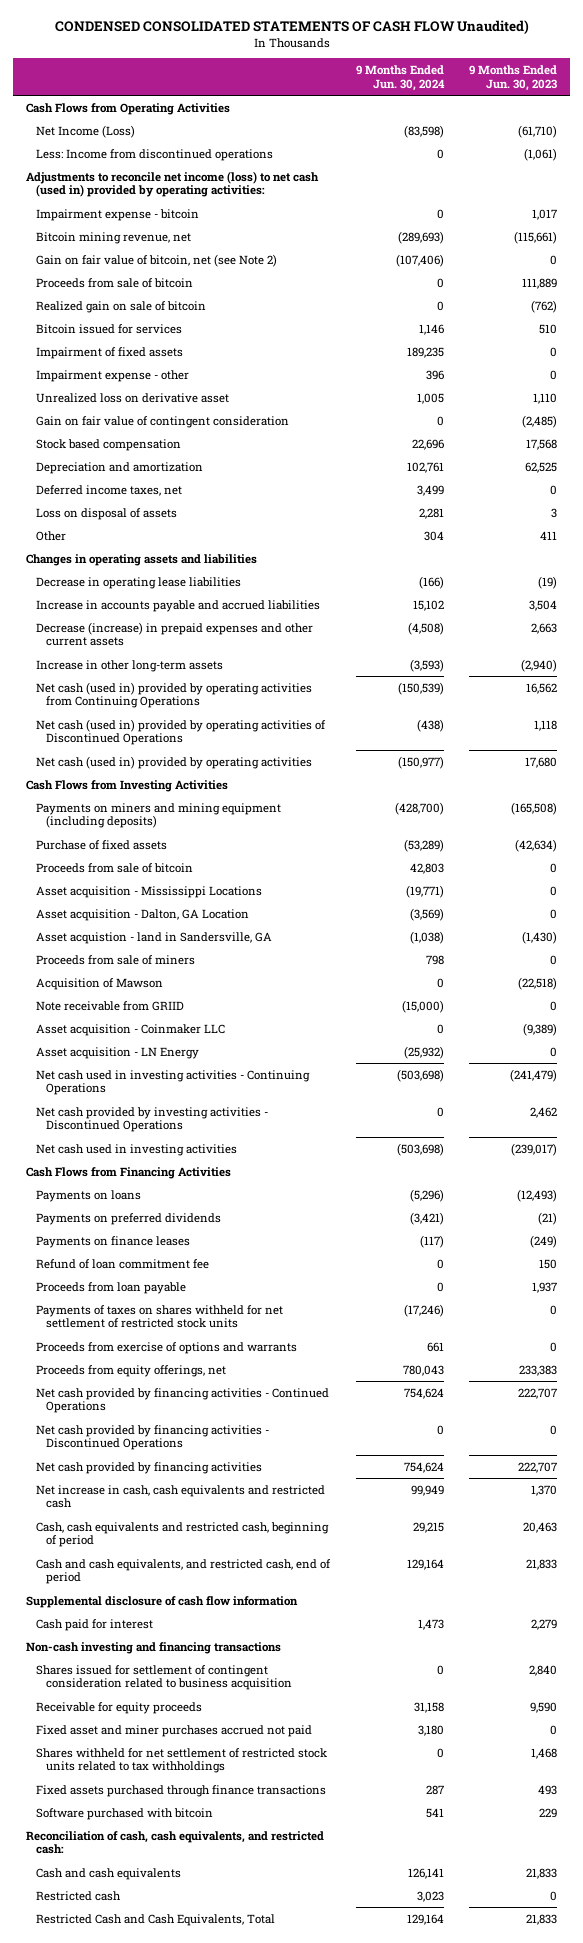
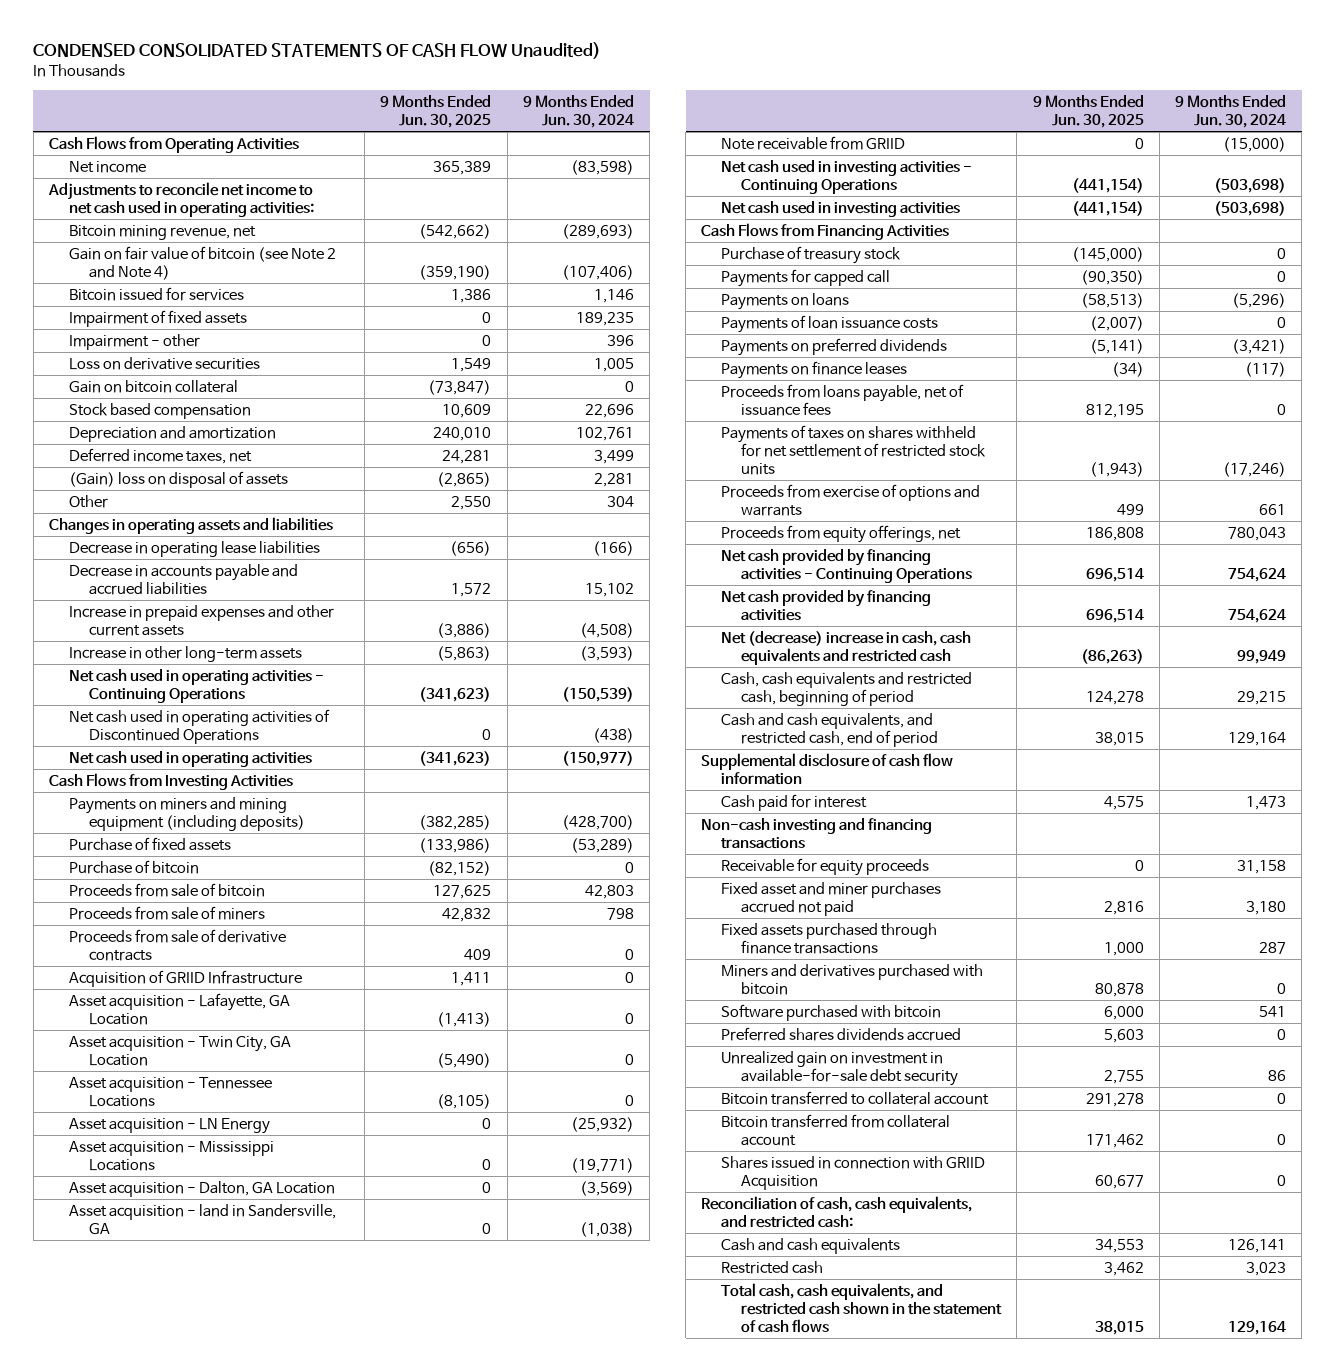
[469,65,558,91] 9 Months Ended Jun. 30, 2023 -> none
none -> [380,94,492,128] 9 Months Ended Jun. 30, 2025
[35,148,273,161] Less: Income from discontinued operations -> none
[35,208,199,221] Impairment expense - bitcoin -> none
[35,124,135,138] Net Income (Loss) -> [69,160,147,173] Net income
[25,170,319,198] Adjustments to reconcile net income (loss) to net cash (used in) provided by operating activities: -> [48,181,315,217] Adjustments to reconcile net income to net cash used in operating activities:
[35,277,193,288] Proceeds from sale of bitcoin -> none
[35,300,206,313] Realized gain on sale of bitcoin -> none
[35,253,277,267] Gain on fair value of bitcoin, net (see Note 2) -> [69,245,337,280] Gain on fair value of bitcoin (see Note 2 and Note 4)
[35,415,289,428] Gain on fair value of contingent consideration -> none
[35,369,189,382] Impairment expense - other -> [69,333,201,350] Impairment - other
[35,392,229,403] Unrealized loss on derivative asset -> [69,356,261,370] Loss on derivative securities
none -> [69,379,239,393] Gain on bitcoin collateral
[35,507,177,520] Loss on disposal of assets -> [69,470,289,488] (Gain) loss on disposal of assets
[35,599,320,612] Increase in accounts payable and accrued liabilities -> [69,563,299,595] Decrease in accounts payable and accrued liabilities
[35,621,313,647] Decrease (increase) in prepaid expenses and other current assets -> [69,604,335,636] Increase in prepaid expenses and other current assets
[35,681,312,709] Net cash (used in) provided by operating activities from Continuing Operations -> [69,668,325,703] Net cash used in operating activities - Continuing Operations
[35,718,326,746] Net cash (used in) provided by operating activities of Discontinued Operations -> [69,708,331,744] Net cash used in operating activities of Discontinued Operations
[35,755,312,769] Net cash (used in) provided by operating activities -> [69,750,313,767] Net cash used in operating activities
none -> [69,859,200,874] Purchase of bitcoin
[35,954,195,965] Proceeds from sale of miners -> [69,905,266,920] Proceeds from sale of miners
none -> [69,928,287,961] Proceeds from sale of derivative contracts
none -> [69,969,303,987] Acquisition of GRIID Infrastructure
none -> [69,992,291,1025] Asset acquisition - Lafayette, GA Location
none -> [69,1035,292,1066] Asset acquisition - Twin City, GA Location
none -> [69,1076,273,1107] Asset acquisition - Tennessee Locations
[35,1046,199,1059] Asset acquisition - LN Energy -> [69,1117,271,1134] Asset acquisition - LN Energy
[35,977,163,990] Acquisition of Mawson -> none
[35,931,272,944] Asset acquistion - land in Sandersville, GA -> [69,1203,337,1235] Asset acquisition - land in Sandersville, GA
[35,1023,225,1036] Asset acquisition - Coinmaker LLC -> none
[35,1106,268,1133] Net cash provided by investing activities - Discontinued Operations -> none
none -> [721,245,902,264] Purchase of treasury stock
none -> [721,268,891,287] Payments for capped call
none -> [721,314,939,333] Payments of loan issuance costs
[35,1258,209,1269] Refund of loan commitment fee -> none
[35,1281,186,1294] Proceeds from loan payable -> [721,383,965,416] Proceeds from loans payable, net of issuance fees
[35,1424,269,1451] Net cash provided by financing activities - Discontinued Operations -> none
[35,1387,329,1414] Net cash provided by financing activities - Continued Operations -> [721,548,973,583] Net cash provided by financing activities - Continuing Operations
[35,1484,325,1509] Net increase in cash, cash equivalents and restricted cash -> [721,630,972,665] Net (decrease) increase in cash, cash equivalents and restricted cash
[35,1664,292,1691] Shares issued for settlement of contingent consideration related to business acquisition -> none
[35,1747,327,1774] Shares withheld for net settlement of restricted stock units related to tax withholdings -> none
none -> [721,963,984,995] Miners and derivatives purchased with bitcoin
none -> [721,1026,962,1041] Preferred shares dividends accrued
none -> [721,1050,959,1086] Unrealized gain on investment in available-for-sale debt security
none -> [721,1090,990,1105] Bitcoin transferred to collateral account
none -> [721,1113,951,1146] Bitcoin transferred from collateral account
none -> [721,1155,986,1190] Shares issued in connection with GRIID Acquisition
[35,1913,275,1926] Restricted Cash and Cash Equivalents, Total -> [721,1282,1003,1334] Total cash, cash equivalents, and restricted cash shown in the statement of cash flows

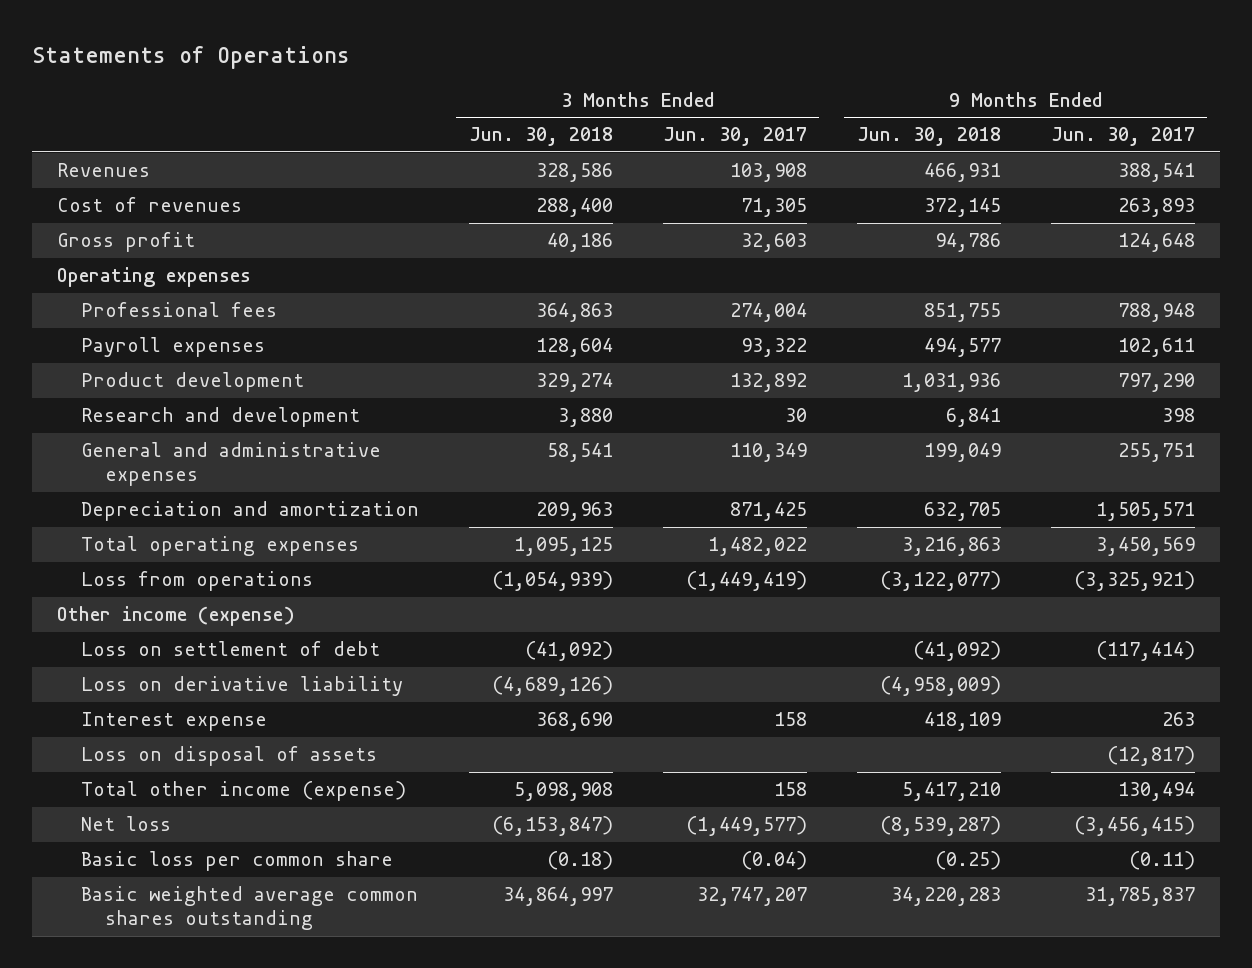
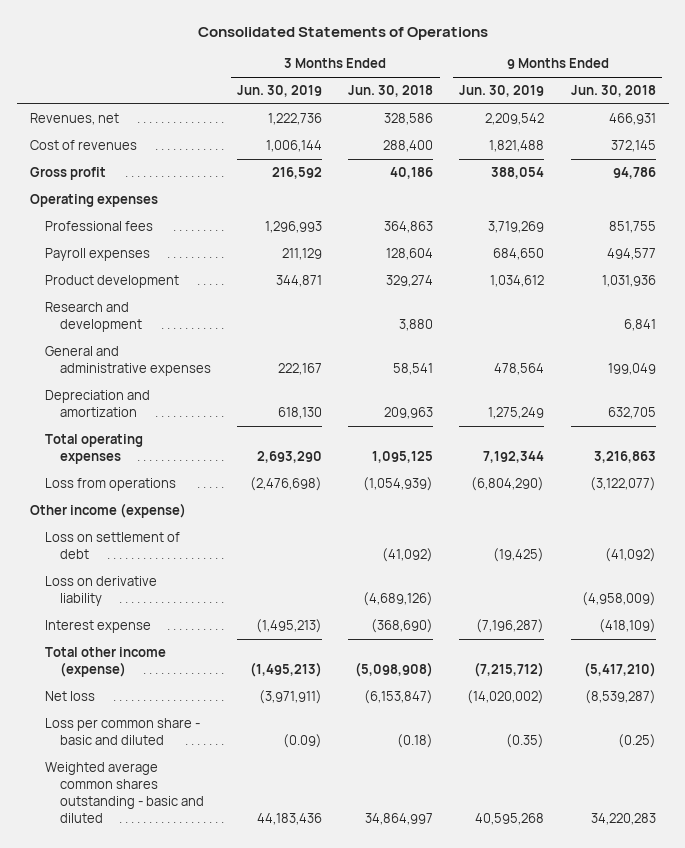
[31,45,350,69] Statements of Operations -> [197,27,488,41] Consolidated Statements of Operations
[662,127,807,147] Jun. 30, 2017 -> none
[1050,127,1195,147] Jun. 30, 2017 -> none
none -> [237,85,323,98] Jun. 30, 2019
none -> [459,85,545,98] Jun. 30, 2019
[56,163,150,178] Revenues -> [29,113,119,126] Revenues, net
[80,746,377,767] Loss on disposal of assets -> none
[535,712,613,732] 368,690 -> [371,619,434,634] (368,690)
[923,712,1001,732] 418,109 -> [598,619,656,634] (418,109)
[513,782,613,802] 5,098,908 -> [355,662,434,678] (5,098,908)
[901,782,1001,802] 5,417,210 -> [583,662,656,678] (5,417,210)
[80,851,393,872] Basic loss per common share -> [44,718,200,746] Loss per common share - basic and diluted
[80,886,418,931] Basic weighted average common shares outstanding -> [44,762,205,823] Weighted average common shares outstanding - basic and diluted

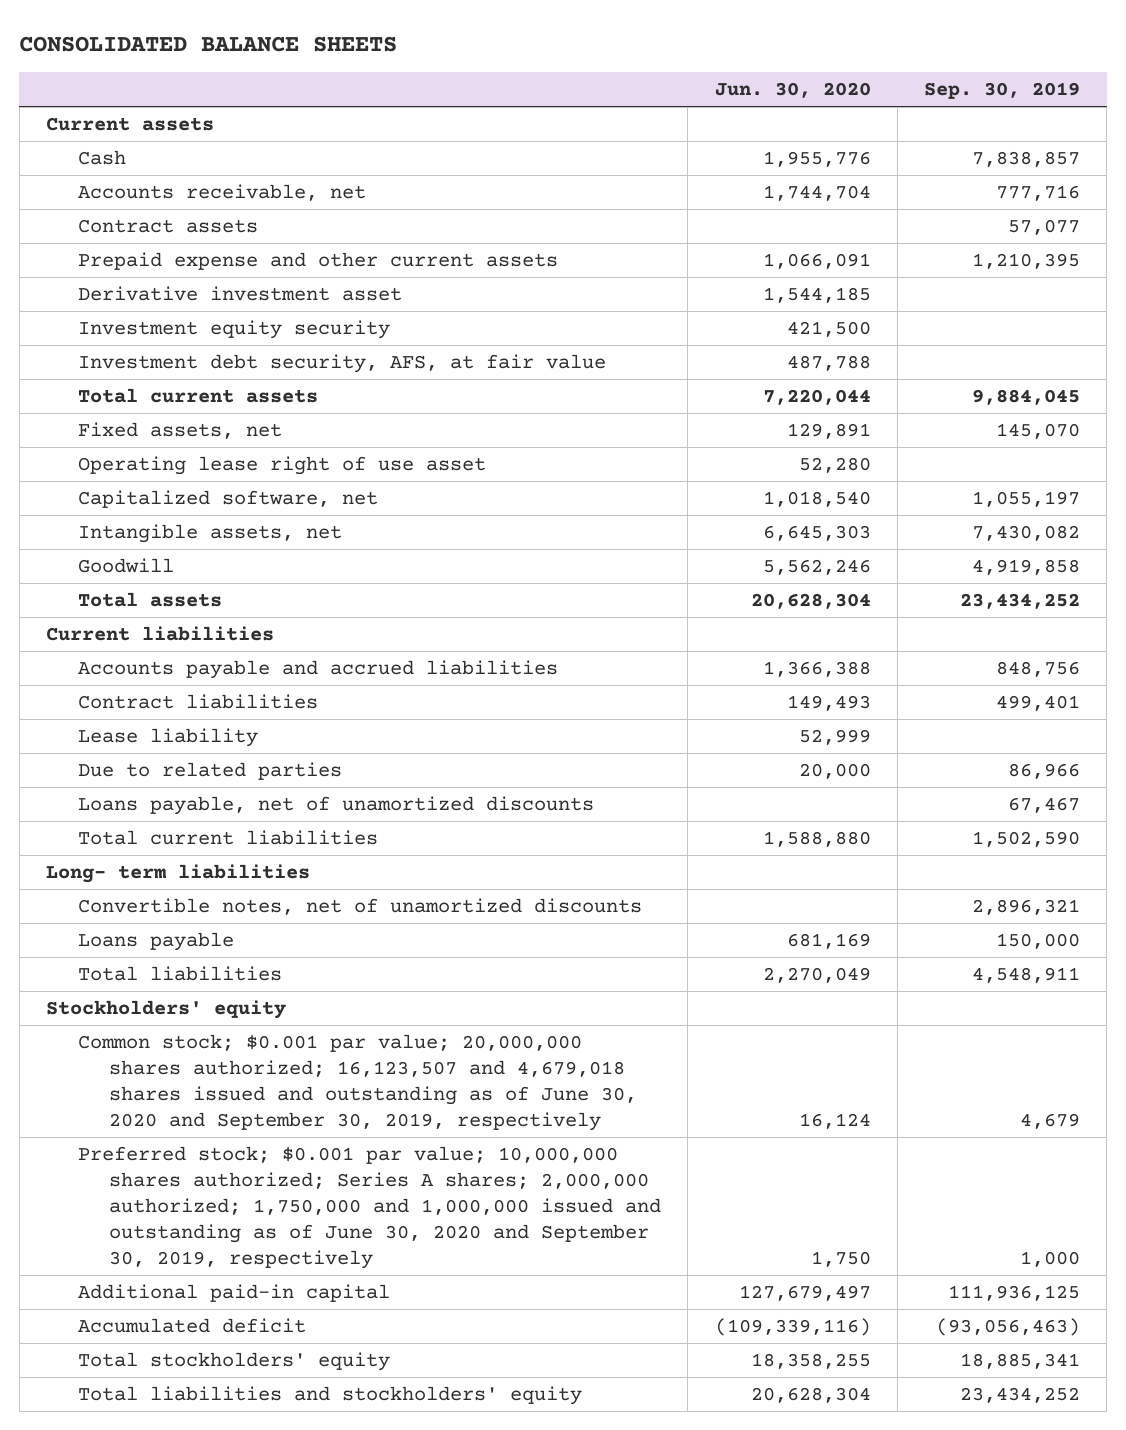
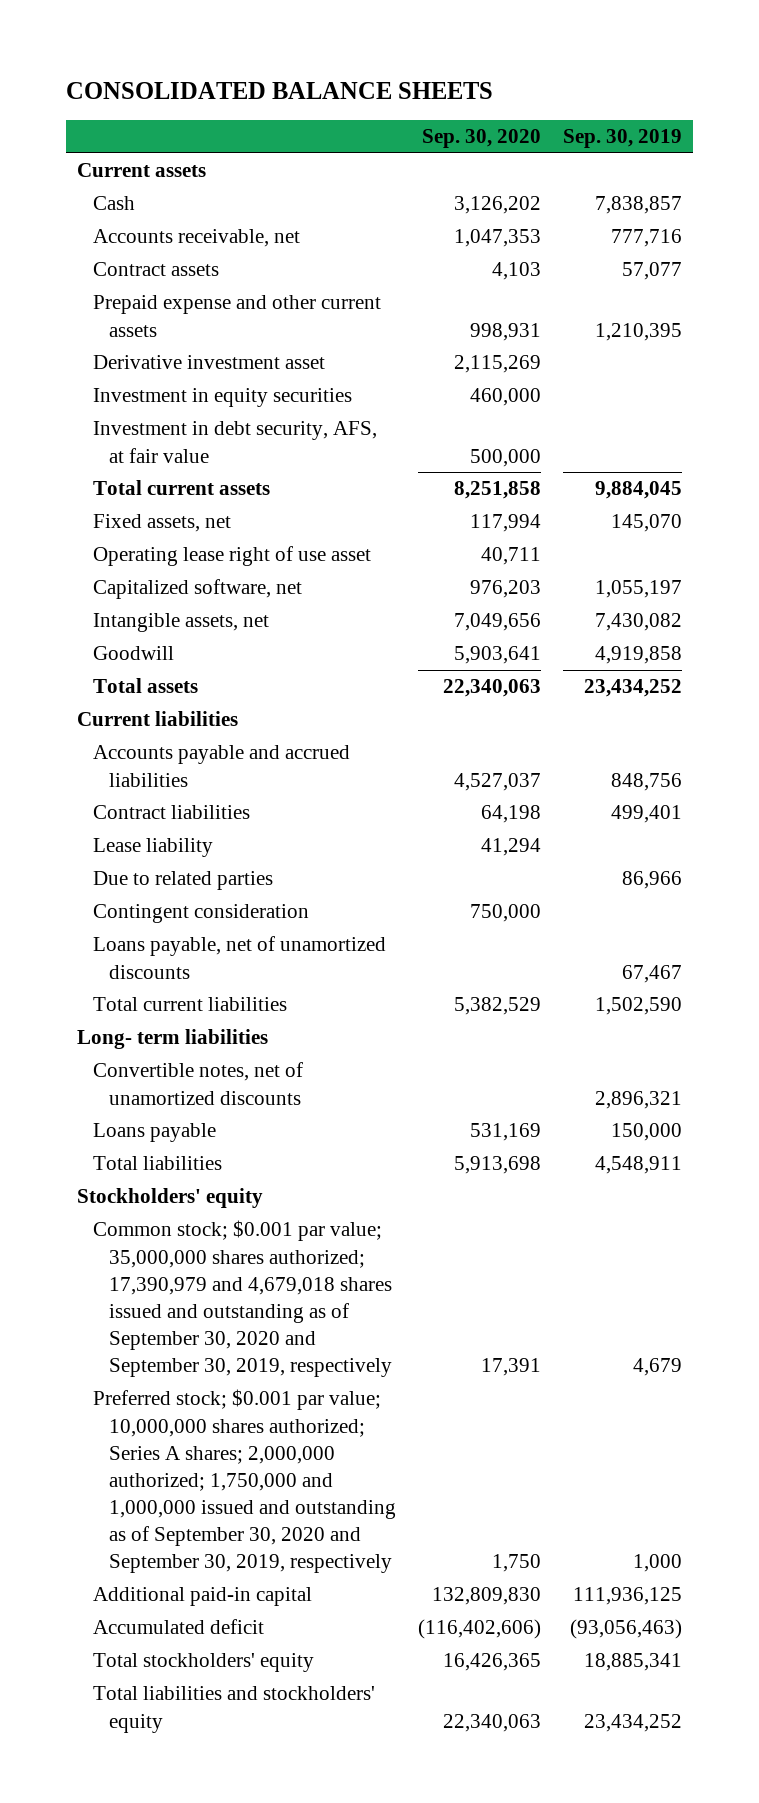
[714,82,871,99] Jun. 30, 2020 -> none
none -> [422,129,542,149] Sep. 30, 2020
[77,320,390,340] Investment equity security -> [93,388,353,408] Investment in equity securities
[77,354,606,374] Investment debt security, AFS, at fair value -> [93,421,378,463] Investment in debt security, AFS, at fair value
none -> [93,904,310,924] Contingent consideration
[77,1034,638,1131] Common stock; $0.001 par value; 20,000,000 shares authorized; 16,123,507 and 4,679,018 shares issued and outstanding as of June 30, 2020 and September 30, 2019, respectively -> [93,1220,393,1378] Common stock; $0.001 par value; 35,000,000 shares authorized; 17,390,979 and 4,679,018 shares issued and outstanding as of September 30, 2020 and September 30, 2019, respectively
[77,1146,662,1269] Preferred stock; $0.001 par value; 10,000,000 shares authorized; Series A shares; 2,000,000 authorized; 1,750,000 and 1,000,000 issued and outstanding as of June 30, 2020 and September 30, 2019, respectively -> [93,1389,397,1574] Preferred stock; $0.001 par value; 10,000,000 shares authorized; Series A shares; 2,000,000 authorized; 1,750,000 and 1,000,000 issued and outstanding as of September 30, 2020 and September 30, 2019, respectively

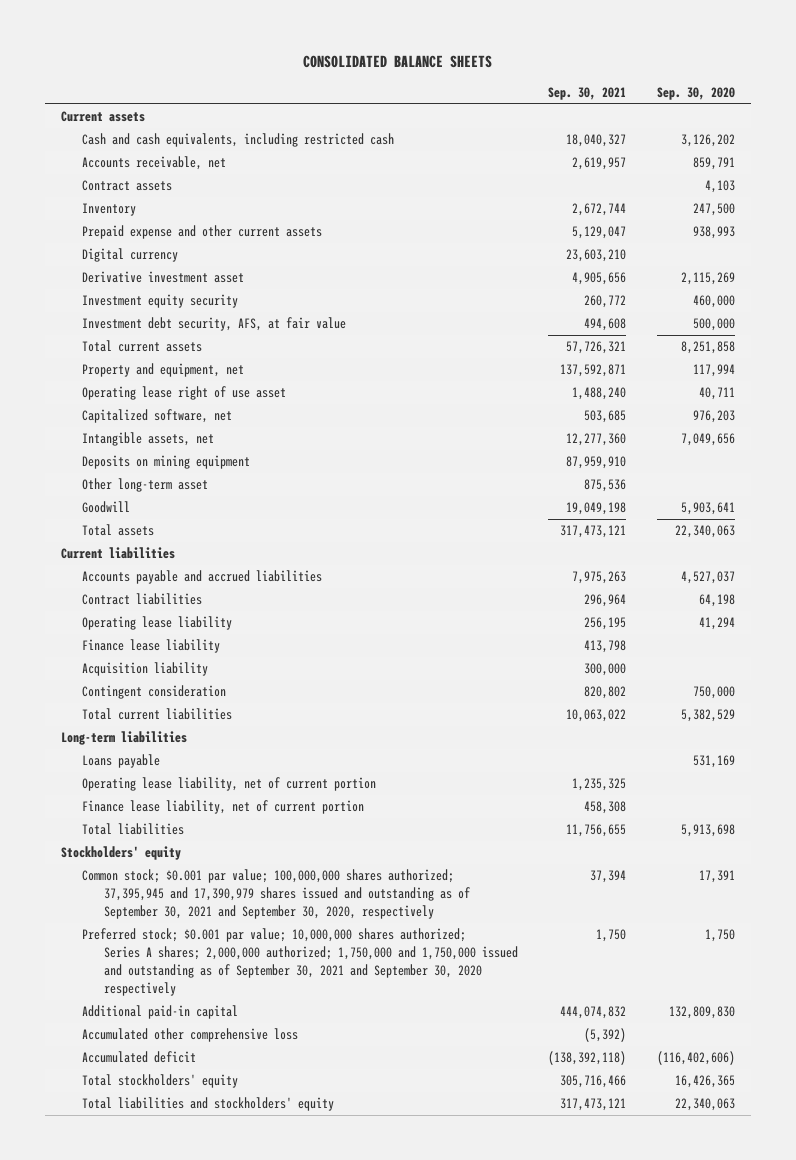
[563,129,683,149] Sep. 30, 2019 -> none
none -> [548,86,627,100] Sep. 30, 2021
[93,196,136,211] Cash -> [82,133,395,148] Cash and cash equivalents, including restricted cash
[454,229,542,248] 1,047,353 -> [693,157,736,171] 859,791
none -> [82,203,137,217] Inventory
[470,322,542,341] 998,931 -> [693,226,736,240] 938,993
none -> [82,248,179,263] Digital currency
[93,388,353,408] Investment in equity securities -> [82,294,239,309] Investment equity security
[93,421,378,463] Investment in debt security, AFS, at fair value -> [82,317,347,332] Investment debt security, AFS, at fair value
[93,514,232,533] Fixed assets, net -> [82,363,245,378] Property and equipment, net
none -> [82,455,251,470] Deposits on mining equipment
none -> [82,478,209,493] Other long-term asset
[93,871,274,891] Due to related parties -> none
[93,838,214,858] Lease liability -> [82,616,233,631] Operating lease liability
none -> [82,639,221,654] Finance lease liability
none -> [82,662,209,677] Acquisition liability
[93,936,387,979] Loans payable, net of unamortized discounts -> none
[93,1062,304,1105] Convertible notes, net of unamortized discounts -> none
[77,1029,269,1050] Long- term liabilities -> [60,731,187,746] Long-term liabilities
none -> [82,777,377,792] Operating lease liability, net of current portion
none -> [82,800,365,815] Finance lease liability, net of current portion
[93,1220,393,1378] Common stock; $0.001 par value; 35,000,000 shares authorized; 17,390,979 and 4,679,018 shares issued and outstanding as of September 30, 2020 and September 30, 2019, respectively -> [82,869,470,919] Common stock; $0.001 par value; 100,000,000 shares authorized; 37,395,945 and 17,390,979 shares issued and outstanding as of September 30, 2021 and September 30, 2020, respectively
[93,1389,397,1574] Preferred stock; $0.001 par value; 10,000,000 shares authorized; Series A shares; 2,000,000 authorized; 1,750,000 and 1,000,000 issued and outstanding as of September 30, 2020 and September 30, 2019, respectively -> [82,928,518,996] Preferred stock; $0.001 par value; 10,000,000 shares authorized; Series A shares; 2,000,000 authorized; 1,750,000 and 1,750,000 issued and outstanding as of September 30, 2021 and September 30, 2020 respectively
none -> [82,1028,299,1043] Accumulated other comprehensive loss

